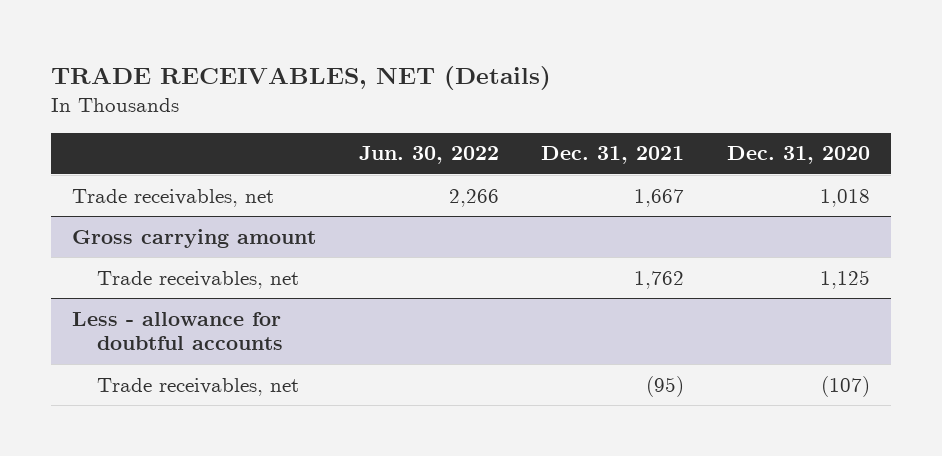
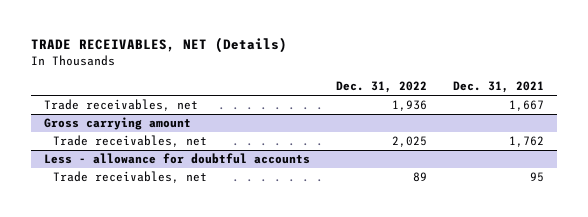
[358,146,499,165] Jun. 30, 2022 -> none
[726,146,870,165] Dec. 31, 2020 -> none
none -> [335,81,427,94] Dec. 31, 2022
[646,375,685,397] (95) -> [530,172,545,183] 95

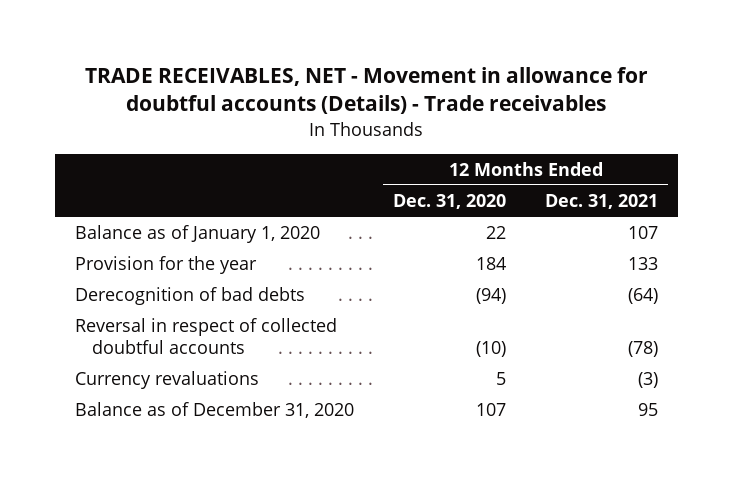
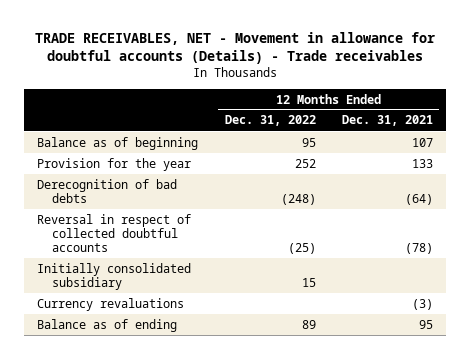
[392,193,506,209] Dec. 31, 2020 -> none
none -> [224,115,316,127] Dec. 31, 2022
[74,225,320,244] Balance as of January 1, 2020 -> [37,136,199,150] Balance as of beginning
none -> [37,262,192,290] Initially consolidated subsidiary
[74,402,354,419] Balance as of December 31, 2020 -> [37,318,178,332] Balance as of ending

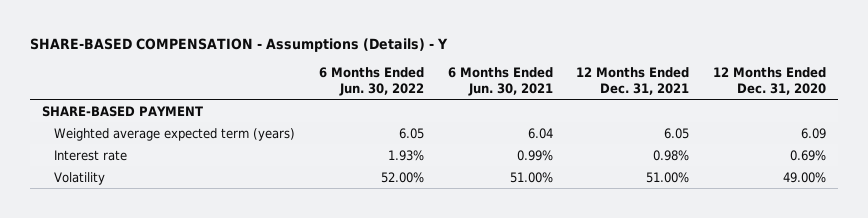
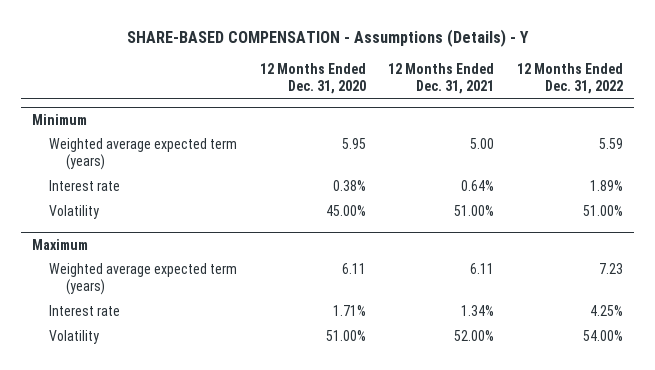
[319,66,425,96] 6 Months Ended Jun. 30, 2022 -> none
[447,66,553,96] 6 Months Ended Jun. 30, 2021 -> none
none -> [516,63,623,94] 12 Months Ended Dec. 31, 2022
[41,105,203,117] SHARE-BASED PAYMENT -> none
none -> [32,113,88,125] Minimum
[664,127,690,139] 6.05 -> [470,138,495,150] 5.00
[801,127,827,139] 6.09 -> [341,138,366,150] 5.95
[653,149,690,161] 0.98% -> [461,180,495,192] 0.64%
[790,149,827,161] 0.69% -> [332,180,366,192] 0.38%
[783,171,827,183] 49.00% -> [325,205,366,217] 45.00%
none -> [32,238,89,250] Maximum
none -> [48,263,237,296] Weighted average expected term (years)
none -> [48,305,120,317] Interest rate
none -> [48,330,99,345] Volatility

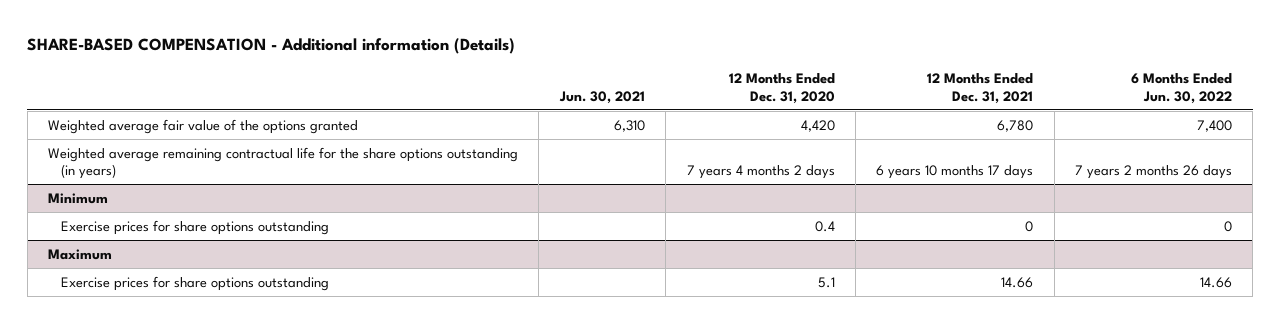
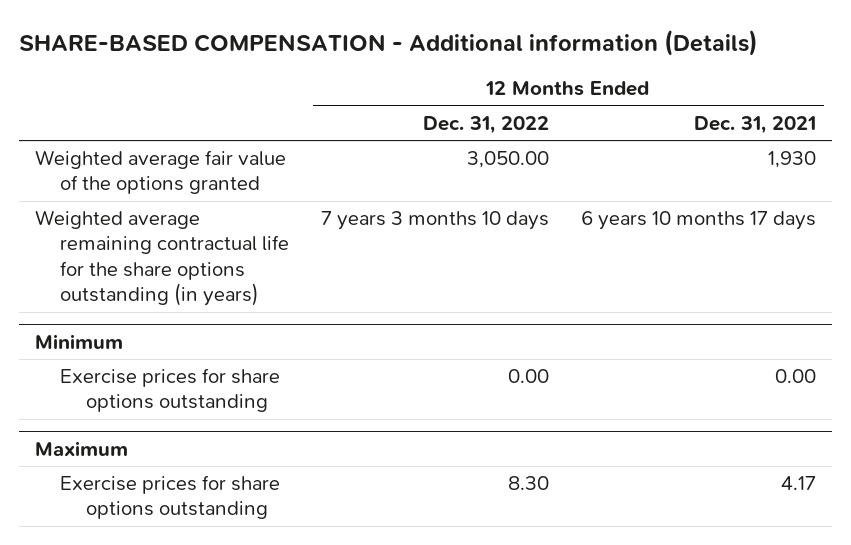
[558,90,645,104] Jun. 30, 2021 -> none
[728,73,835,104] 12 Months Ended Dec. 31, 2020 -> none
[1131,73,1233,104] 6 Months Ended Jun. 30, 2022 -> none
none -> [423,115,550,134] Dec. 31, 2022
[997,119,1034,132] 6,780 -> [767,151,816,169] 1,930
[1025,220,1034,232] 0 -> [774,369,816,384] 0.00
[1001,276,1034,288] 14.66 -> [780,476,816,491] 4.17

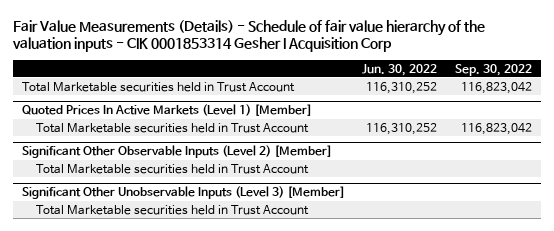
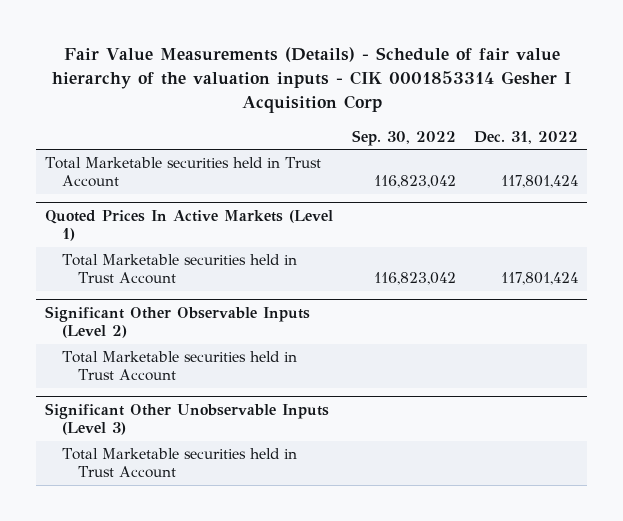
[362,63,438,76] Jun. 30, 2022 -> none
none -> [474,130,579,144] Dec. 31, 2022
[21,104,312,117] Quoted Prices In Active Markets (Level 1) [Member] -> [45,210,334,242] Quoted Prices In Active Markets (Level 1)
[21,145,332,159] Significant Other Observable Inputs (Level 2) [Member] -> [45,306,311,339] Significant Other Observable Inputs (Level 2)
[21,186,345,200] Significant Other Unobservable Inputs (Level 3) [Member] -> [45,403,330,436] Significant Other Unobservable Inputs (Level 3)

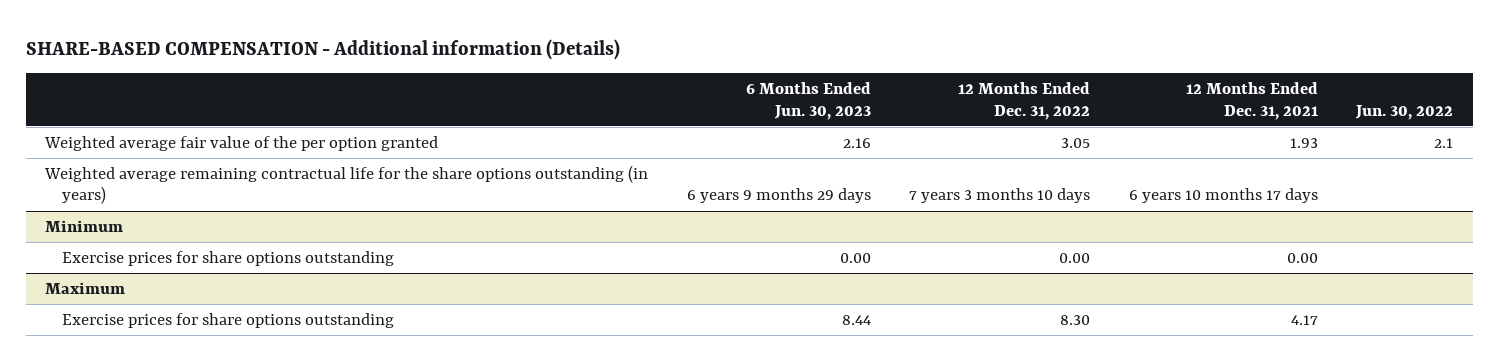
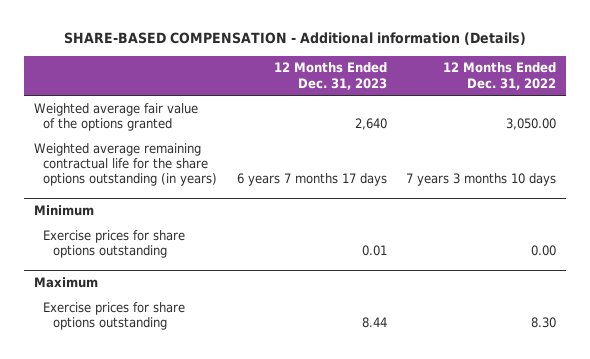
[745,82,871,120] 6 Months Ended Jun. 30, 2023 -> none
[1185,82,1318,120] 12 Months Ended Dec. 31, 2021 -> none
[1355,104,1454,120] Jun. 30, 2022 -> none
none -> [273,62,387,90] 12 Months Ended Dec. 31, 2023
[44,135,439,151] Weighted average fair value of the per option granted -> [34,102,199,131] Weighted average fair value of the options granted
[1061,137,1091,148] 3.05 -> [506,117,557,130] 3,050.00

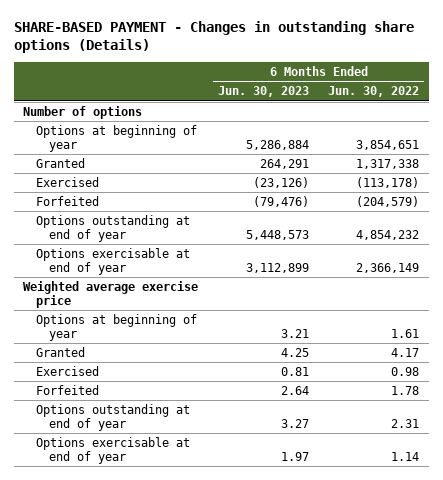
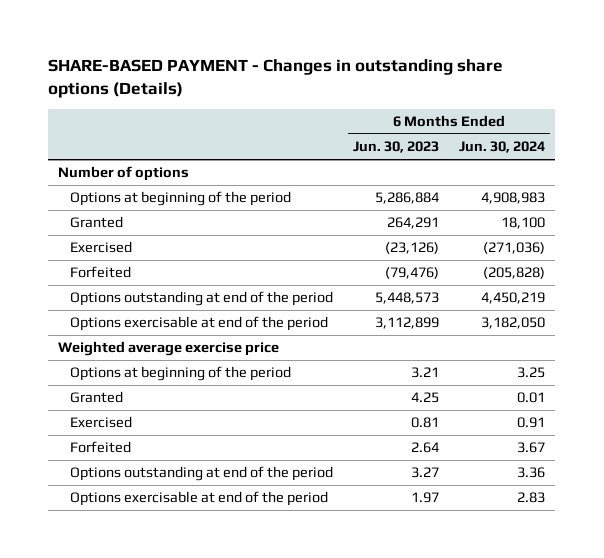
[328,86,420,98] Jun. 30, 2022 -> none
none -> [459,141,546,154] Jun. 30, 2024
[36,125,198,152] Options at beginning of year -> [70,191,292,207] Options at beginning of the period
[36,215,191,242] Options outstanding at end of year -> [70,291,334,307] Options outstanding at end of the period
[36,248,191,275] Options exercisable at end of year -> [70,316,329,332] Options exercisable at end of the period
[36,314,198,341] Options at beginning of year -> [70,366,292,382] Options at beginning of the period
[36,404,191,431] Options outstanding at end of year -> [70,466,334,482] Options outstanding at end of the period
[36,437,191,464] Options exercisable at end of year -> [70,491,329,507] Options exercisable at end of the period

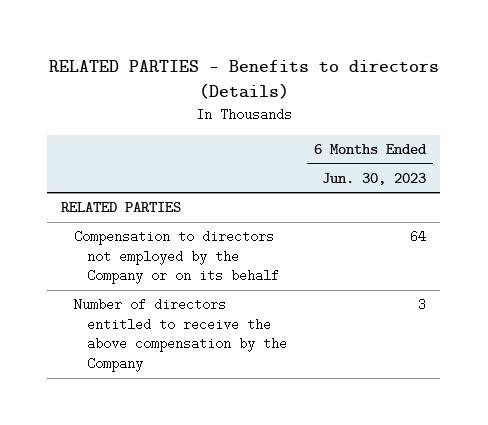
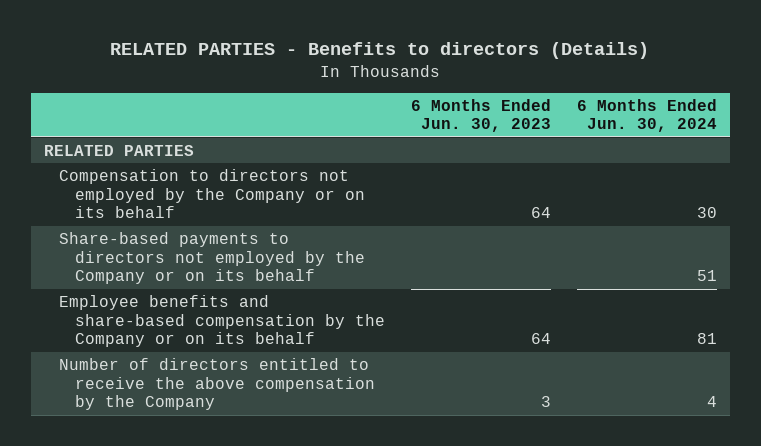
none -> [577,98,718,133] 6 Months Ended Jun. 30, 2024
none -> [59,231,366,285] Share-based payments to directors not employed by the Company or on its behalf
none -> [59,294,386,348] Employee benefits and share-based compensation by the Company or on its behalf

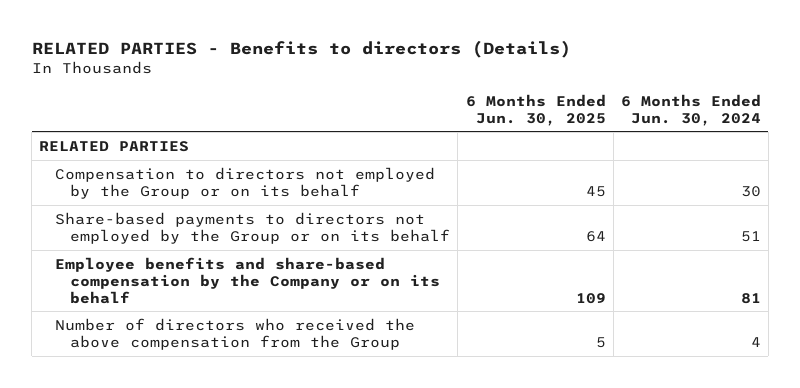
[411,98,552,133] 6 Months Ended Jun. 30, 2023 -> none
none -> [465,93,606,126] 6 Months Ended Jun. 30, 2025
[59,168,366,219] Compensation to directors not employed by the Company or on its behalf -> [54,166,435,199] Compensation to directors not employed by the Group or on its behalf
[59,231,366,285] Share-based payments to directors not employed by the Company or on its behalf -> [54,211,451,244] Share-based payments to directors not employed by the Group or on its behalf
[59,357,376,411] Number of directors entitled to receive the above compensation by the Company -> none
none -> [54,317,415,350] Number of directors who received the above compensation from the Group

